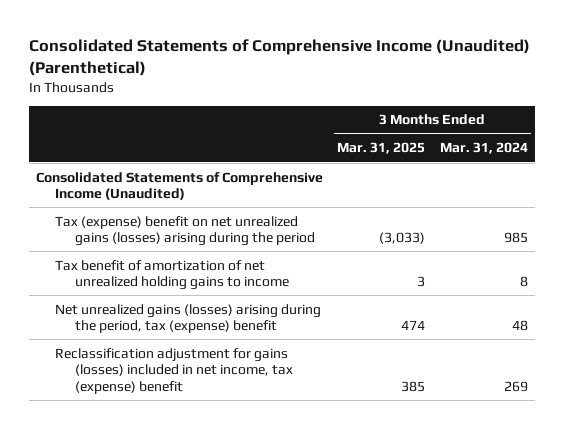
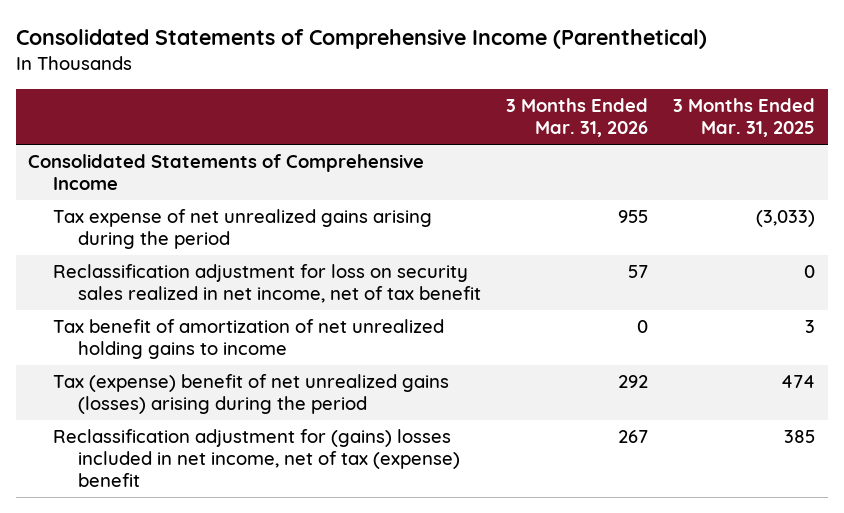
[28,38,530,76] Consolidated Statements of Comprehensive Income (Unaudited) (Parenthetical) -> [15,28,707,49] Consolidated Statements of Comprehensive Income (Parenthetical)
[439,142,528,155] Mar. 31, 2024 -> none
none -> [505,98,648,137] 3 Months Ended Mar. 31, 2026
[35,171,323,201] Consolidated Statements of Comprehensive Income (Unaudited) -> [28,154,425,191] Consolidated Statements of Comprehensive Income
[55,215,315,247] Tax (expense) benefit on net unrealized gains (losses) arising during the period -> [52,209,432,250] Tax expense of net unrealized gains arising during the period
none -> [52,264,481,304] Reclassification adjustment for loss on security sales realized in net income, net of tax benefit
[55,303,322,334] Net unrealized gains (losses) arising during the period, tax (expense) benefit -> [52,374,449,415] Tax (expense) benefit of net unrealized gains (losses) arising during the period
[55,347,293,394] Reclassification adjustment for gains (losses) included in net income, tax (expense) benefit -> [52,429,460,487] Reclassification adjustment for (gains) losses included in net income, net of tax (expense) benefit

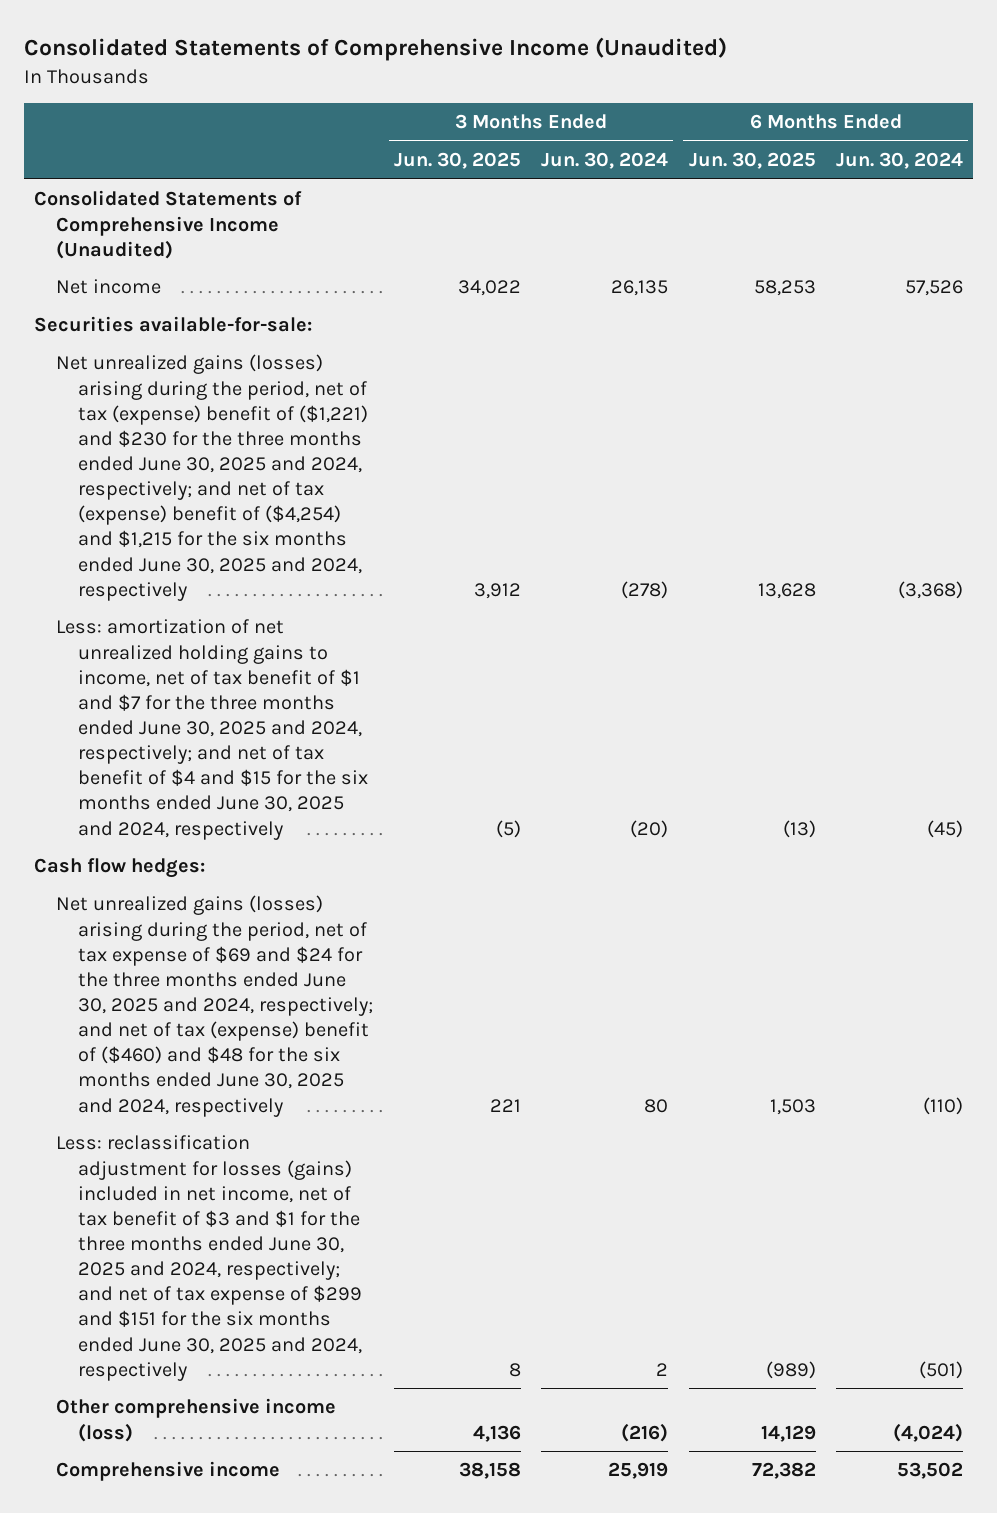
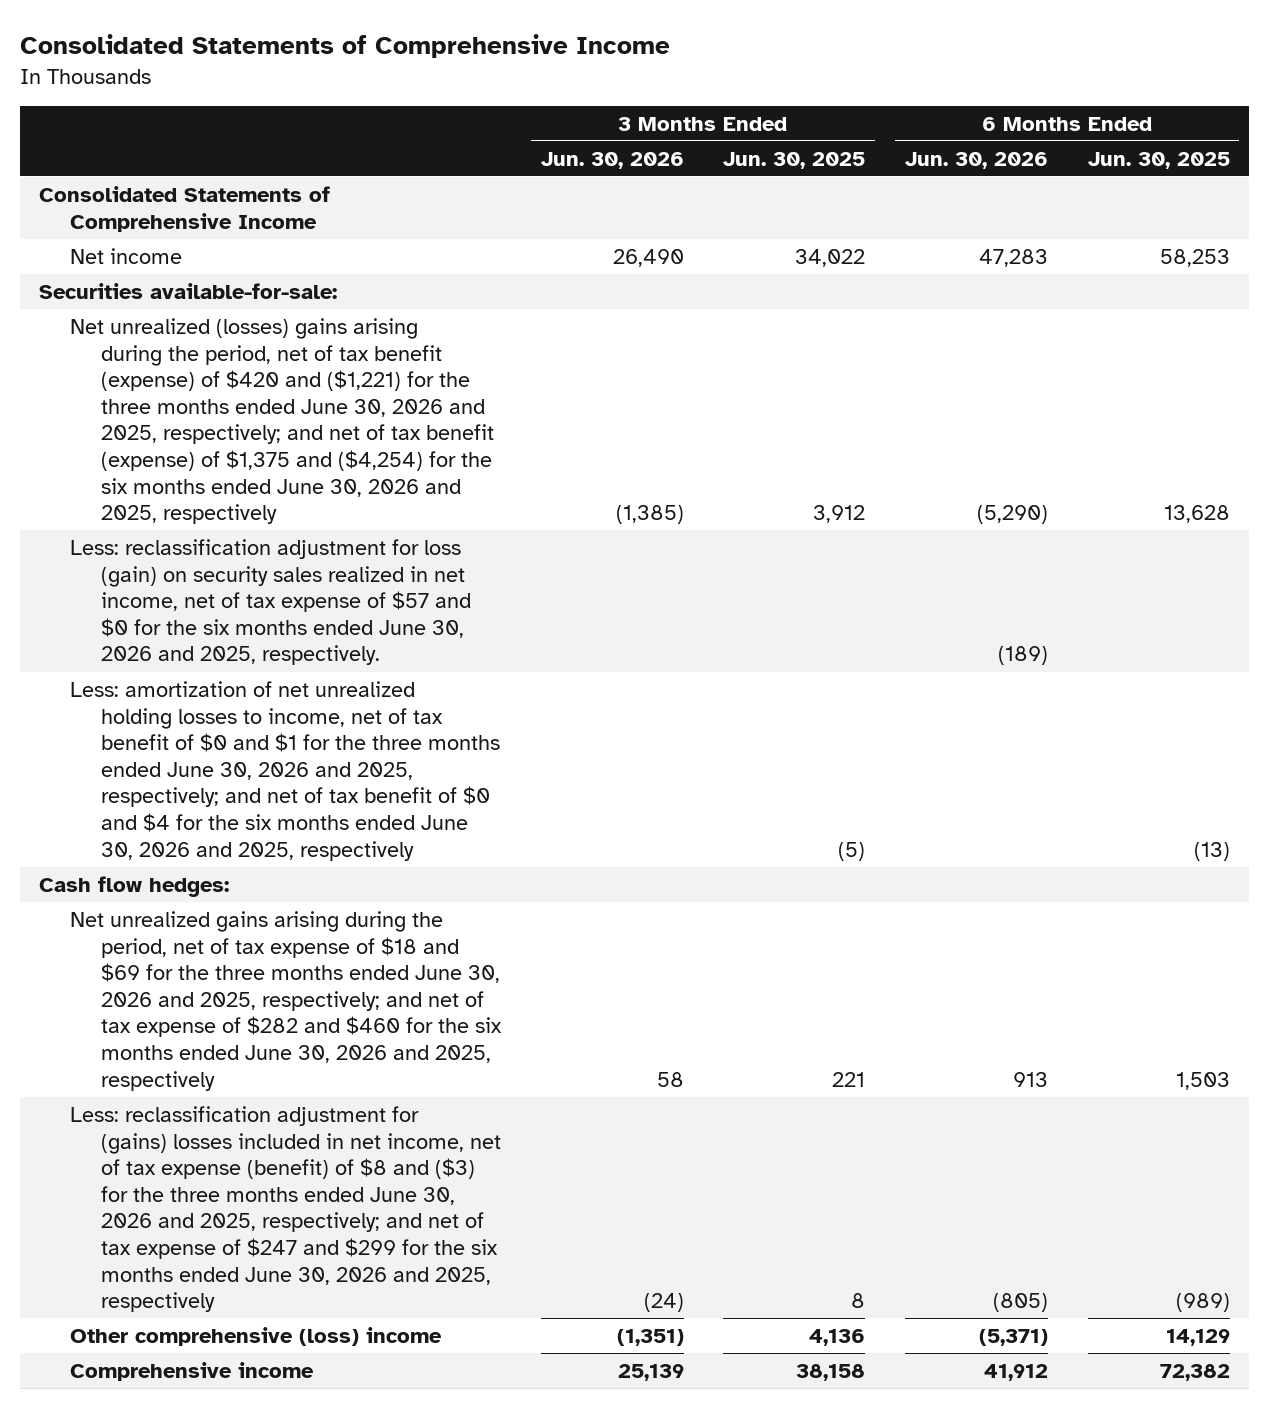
[23,37,727,62] Consolidated Statements of Comprehensive Income (Unaudited) -> [19,33,670,58] Consolidated Statements of Comprehensive Income
[541,152,669,170] Jun. 30, 2024 -> none
[835,152,963,170] Jun. 30, 2024 -> none
none -> [540,151,684,169] Jun. 30, 2026
none -> [904,151,1048,169] Jun. 30, 2026
[34,190,303,259] Consolidated Statements of Comprehensive Income (Unaudited) -> [39,186,331,232] Consolidated Statements of Comprehensive Income
[56,354,369,601] Net unrealized gains (losses) arising during the period, net of tax (expense) benefit of ($1,221) and $230 for the three months ended June 30, 2025 and 2024, respectively; and net of tax (expense) benefit of ($4,254) and $1,215 for the six months ended June 30, 2025 and 2024, respectively -> [70,318,494,525] Net unrealized (losses) gains arising during the period, net of tax benefit (expense) of $420 and ($1,221) for the three months ended June 30, 2026 and 2025, respectively; and net of tax benefit (expense) of $1,375 and ($4,254) for the six months ended June 30, 2026 and 2025, respectively
none -> [70,539,471,666] Less: reclassification adjustment for loss (gain) on security sales realized in net income, net of tax expense of $57 and $0 for the six months ended June 30, 2026 and 2025, respectively.
[56,619,369,840] Less: amortization of net unrealized holding gains to income, net of tax benefit of $1 and $7 for the three months ended June 30, 2025 and 2024, respectively; and net of tax benefit of $4 and $15 for the six months ended June 30, 2025 and 2024, respectively -> [70,681,500,861] Less: amortization of net unrealized holding losses to income, net of tax benefit of $0 and $1 for the three months ended June 30, 2026 and 2025, respectively; and net of tax benefit of $0 and $4 for the six months ended June 30, 2026 and 2025, respectively
[56,895,374,1117] Net unrealized gains (losses) arising during the period, net of tax expense of $69 and $24 for the three months ended June 30, 2025 and 2024, respectively; and net of tax (expense) benefit of ($460) and $48 for the six months ended June 30, 2025 and 2024, respectively -> [70,911,502,1091] Net unrealized gains arising during the period, net of tax expense of $18 and $69 for the three months ended June 30, 2026 and 2025, respectively; and net of tax expense of $282 and $460 for the six months ended June 30, 2026 and 2025, respectively
[56,1135,363,1381] Less: reclassification adjustment for losses (gains) included in net income, net of tax benefit of $3 and $1 for the three months ended June 30, 2025 and 2024, respectively; and net of tax expense of $299 and $151 for the six months ended June 30, 2025 and 2024, respectively -> [70,1106,501,1313] Less: reclassification adjustment for (gains) losses included in net income, net of tax expense (benefit) of $8 and ($3) for the three months ended June 30, 2026 and 2025, respectively; and net of tax expense of $247 and $299 for the six months ended June 30, 2026 and 2025, respectively
[56,1398,337,1442] Other comprehensive income (loss) -> [70,1327,443,1347] Other comprehensive (loss) income

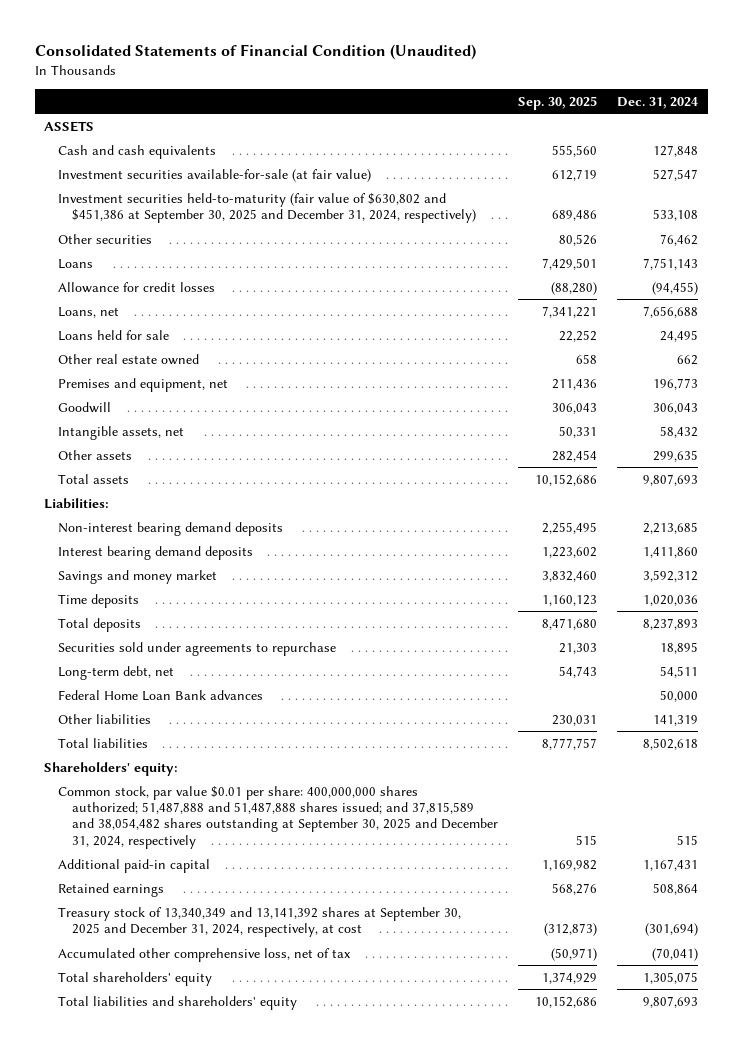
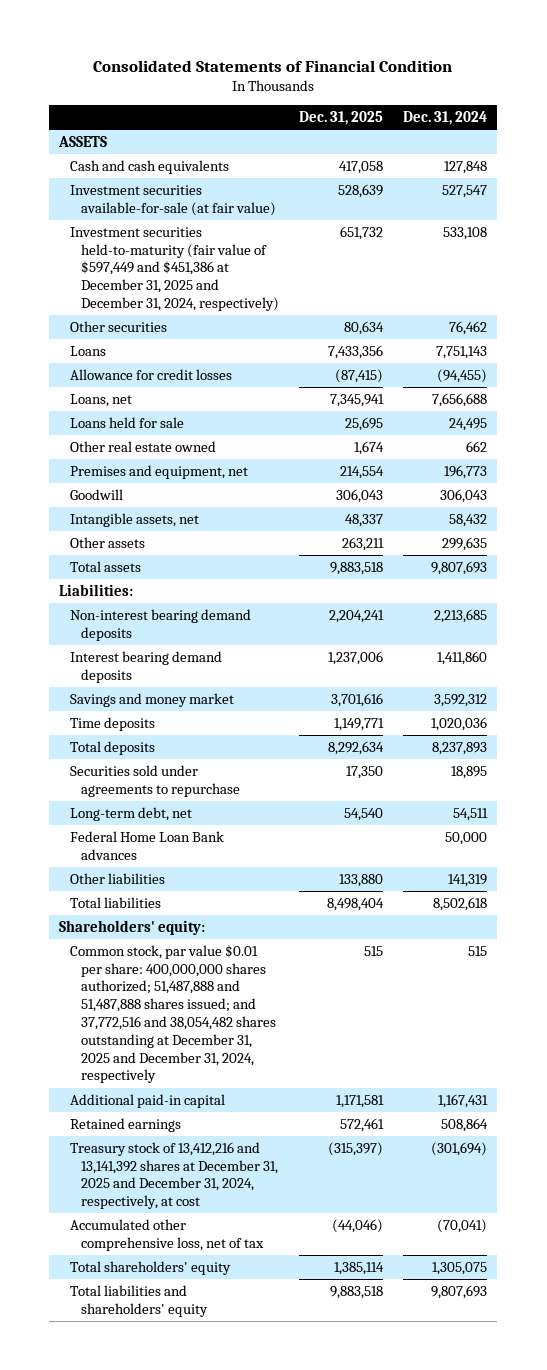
[34,44,476,61] Consolidated Statements of Financial Condition (Unaudited) -> [93,59,453,72] Consolidated Statements of Financial Condition
[518,95,598,110] Sep. 30, 2025 -> none
none -> [299,111,384,126] Dec. 31, 2025
[58,192,477,223] Investment securities held-to-maturity (fair value of $630,802 and $451,386 at September 30, 2025 and December 31, 2024, respectively) -> [70,226,279,312] Investment securities held-to-maturity (fair value of $597,449 and $451,386 at December 31, 2025 and December 31, 2024, respectively)
[58,785,499,849] Common stock, par value $0.01 per share: 400,000,000 shares authorized; 51,487,888 and 51,487,888 shares issued; and 37,815,589 and 38,054,482 shares outstanding at September 30, 2025 and December 31, 2024, respectively -> [70,944,276,1084] Common stock, par value $0.01 per share: 400,000,000 shares authorized; 51,487,888 and 51,487,888 shares issued; and 37,772,516 and 38,054,482 shares outstanding at December 31, 2025 and December 31, 2024, respectively
[58,906,462,937] Treasury stock of 13,340,349 and 13,141,392 shares at September 30, 2025 and December 31, 2024, respectively, at cost -> [70,1141,278,1210] Treasury stock of 13,412,216 and 13,141,392 shares at December 31, 2025 and December 31, 2024, respectively, at cost

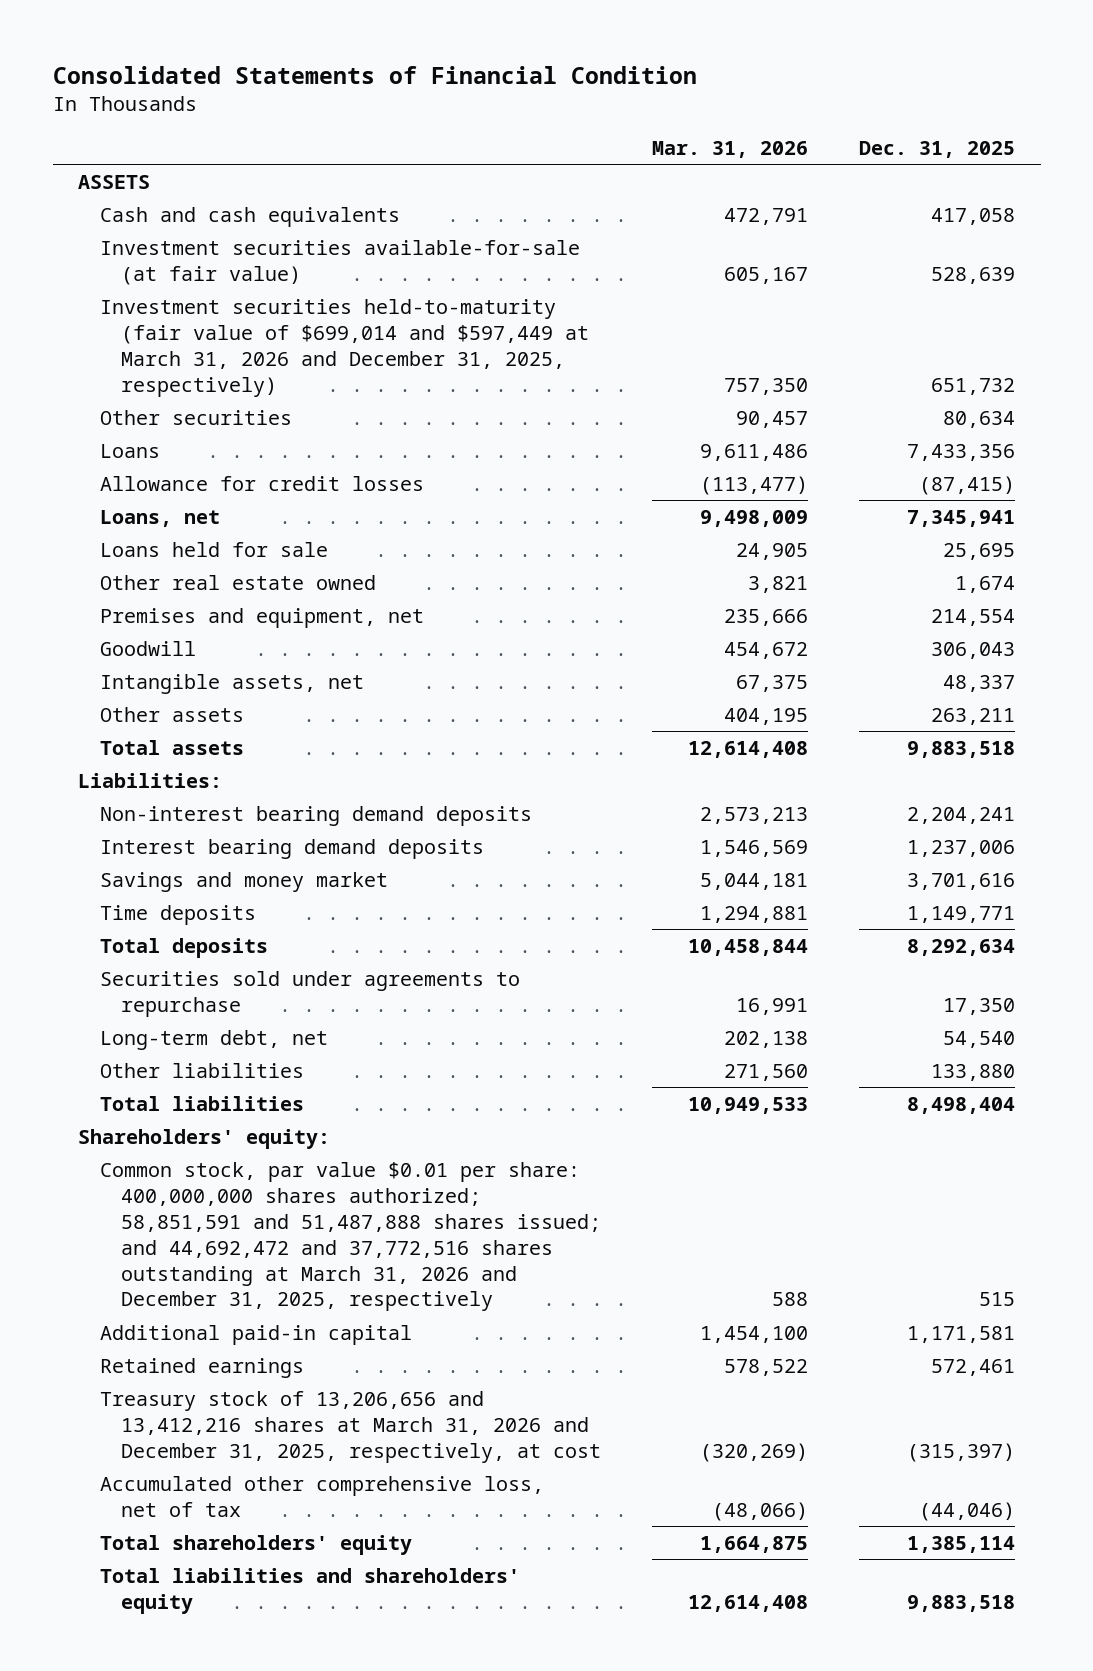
[403,111,488,126] Dec. 31, 2024 -> none
none -> [652,140,809,158] Mar. 31, 2026
[70,226,279,312] Investment securities held-to-maturity (fair value of $597,449 and $451,386 at December 31, 2025 and December 31, 2024, respectively) -> [99,298,590,397] Investment securities held-to-maturity (fair value of $699,014 and $597,449 at March 31, 2026 and December 31, 2025, respectively)
[70,830,225,860] Federal Home Loan Bank advances -> none
[70,944,276,1084] Common stock, par value $0.01 per share: 400,000,000 shares authorized; 51,487,888 and 51,487,888 shares issued; and 37,772,516 and 38,054,482 shares outstanding at December 31, 2025 and December 31, 2024, respectively -> [99,1161,602,1312] Common stock, par value $0.01 per share: 400,000,000 shares authorized; 58,851,591 and 51,487,888 shares issued; and 44,692,472 and 37,772,516 shares outstanding at March 31, 2026 and December 31, 2025, respectively
[70,1141,278,1210] Treasury stock of 13,412,216 and 13,141,392 shares at December 31, 2025 and December 31, 2024, respectively, at cost -> [99,1390,602,1463] Treasury stock of 13,206,656 and 13,412,216 shares at March 31, 2026 and December 31, 2025, respectively, at cost

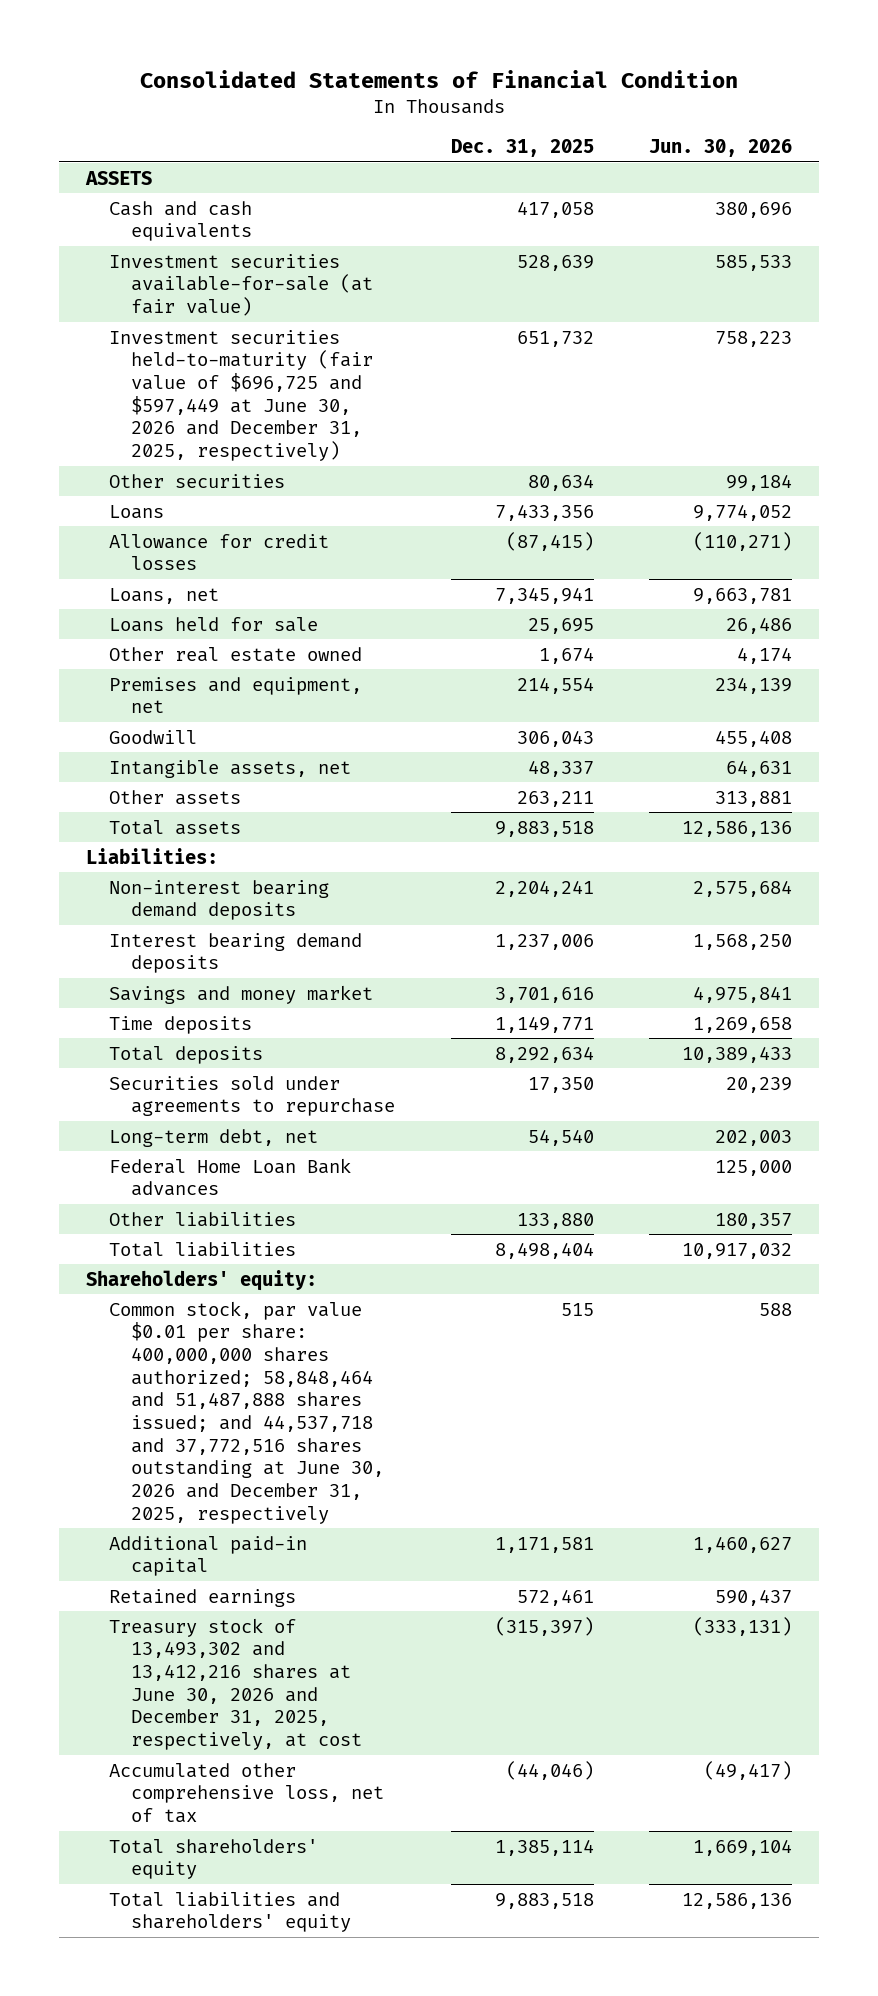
[652,140,809,158] Mar. 31, 2026 -> none
none -> [648,139,792,158] Jun. 30, 2026
[99,298,590,397] Investment securities held-to-maturity (fair value of $699,014 and $597,449 at March 31, 2026 and December 31, 2025, respectively) -> [108,329,374,462] Investment securities held-to-maturity (fair value of $696,725 and $597,449 at June 30, 2026 and December 31, 2025, respectively)
none -> [108,1157,351,1197] Federal Home Loan Bank advances
[99,1161,602,1312] Common stock, par value $0.01 per share: 400,000,000 shares authorized; 58,851,591 and 51,487,888 shares issued; and 44,692,472 and 37,772,516 shares outstanding at March 31, 2026 and December 31, 2025, respectively -> [108,1300,385,1524] Common stock, par value $0.01 per share: 400,000,000 shares authorized; 58,848,464 and 51,487,888 shares issued; and 44,537,718 and 37,772,516 shares outstanding at June 30, 2026 and December 31, 2025, respectively
[99,1390,602,1463] Treasury stock of 13,206,656 and 13,412,216 shares at March 31, 2026 and December 31, 2025, respectively, at cost -> [108,1617,363,1751] Treasury stock of 13,493,302 and 13,412,216 shares at June 30, 2026 and December 31, 2025, respectively, at cost

